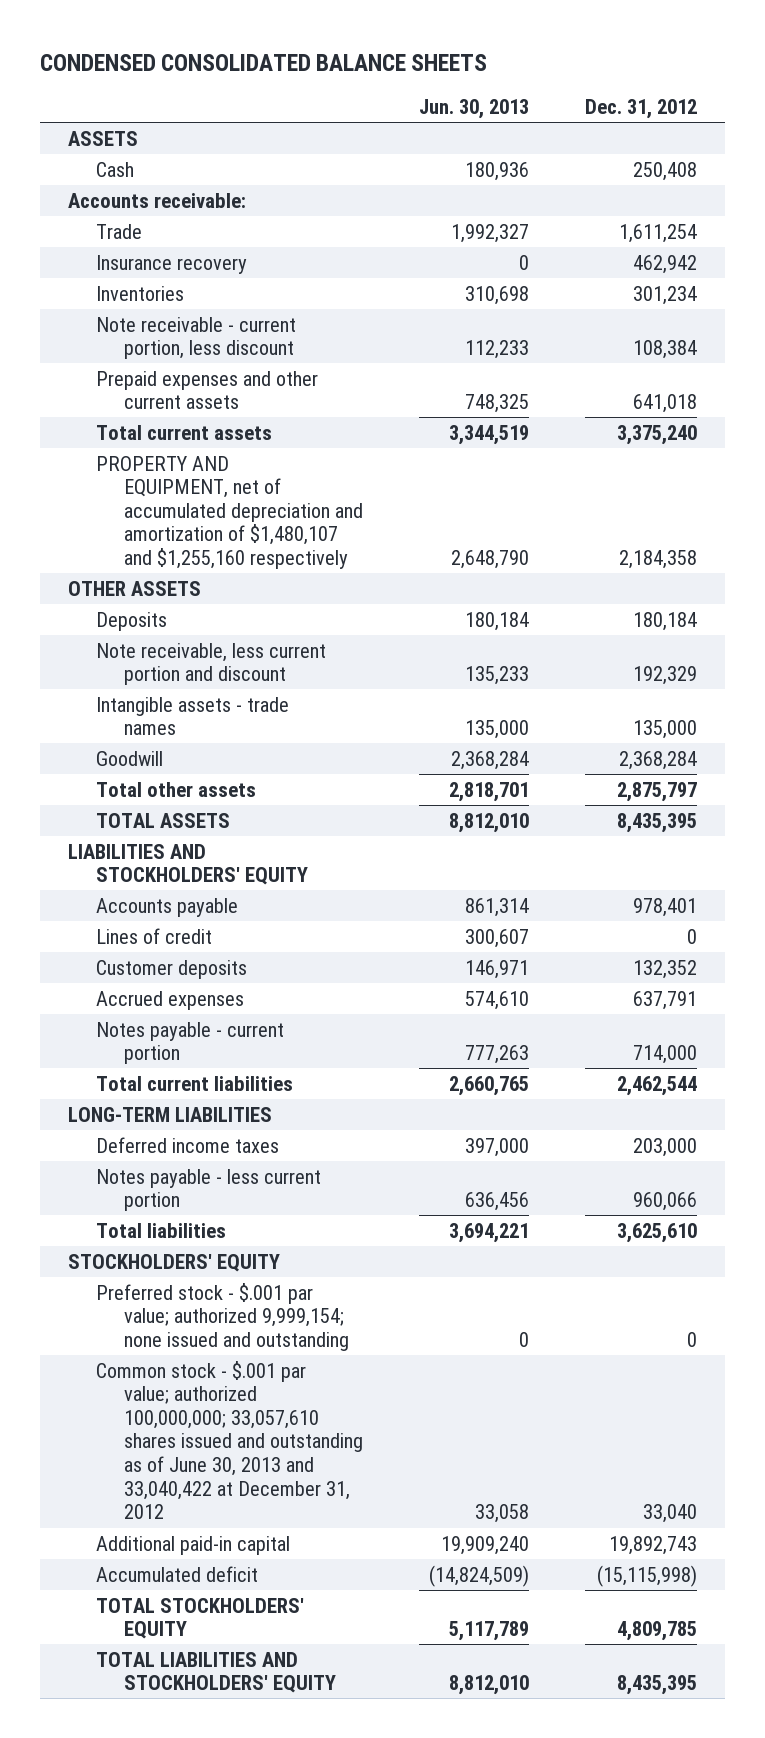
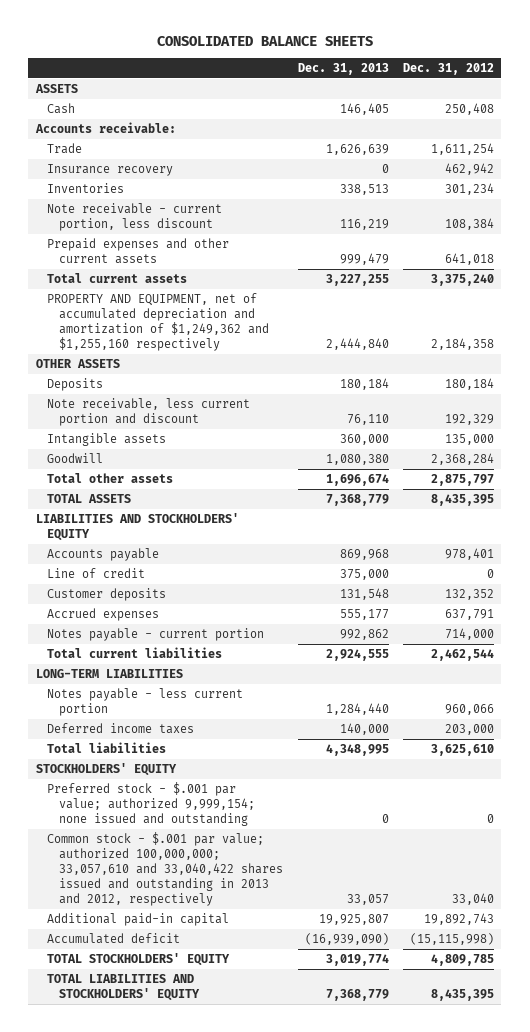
[39,54,487,72] CONDENSED CONSOLIDATED BALANCE SHEETS -> [156,36,373,47] CONSOLIDATED BALANCE SHEETS
[418,99,529,120] Jun. 30, 2013 -> none
none -> [297,63,389,76] Dec. 31, 2013
[95,455,363,570] PROPERTY AND EQUIPMENT, net of accumulated depreciation and amortization of $1,480,107 and $1,255,160 respectively -> [47,292,270,352] PROPERTY AND EQUIPMENT, net of accumulated depreciation and amortization of $1,249,362 and $1,255,160 respectively
[95,696,289,736] Intangible assets - trade names -> [47,432,167,446] Intangible assets
[95,927,212,944] Lines of credit -> [47,567,146,578] Line of credit
[95,1136,279,1153] Deferred income taxes -> [47,722,195,734] Deferred income taxes
[95,1360,363,1520] Common stock - $.001 par value; authorized 100,000,000; 33,057,610 shares issued and outstanding as of June 30, 2013 and 33,040,422 at December 31, 2012 -> [47,831,284,907] Common stock - $.001 par value; authorized 100,000,000; 33,057,610 and 33,040,422 shares issued and outstanding in 2013 and 2012, respectively

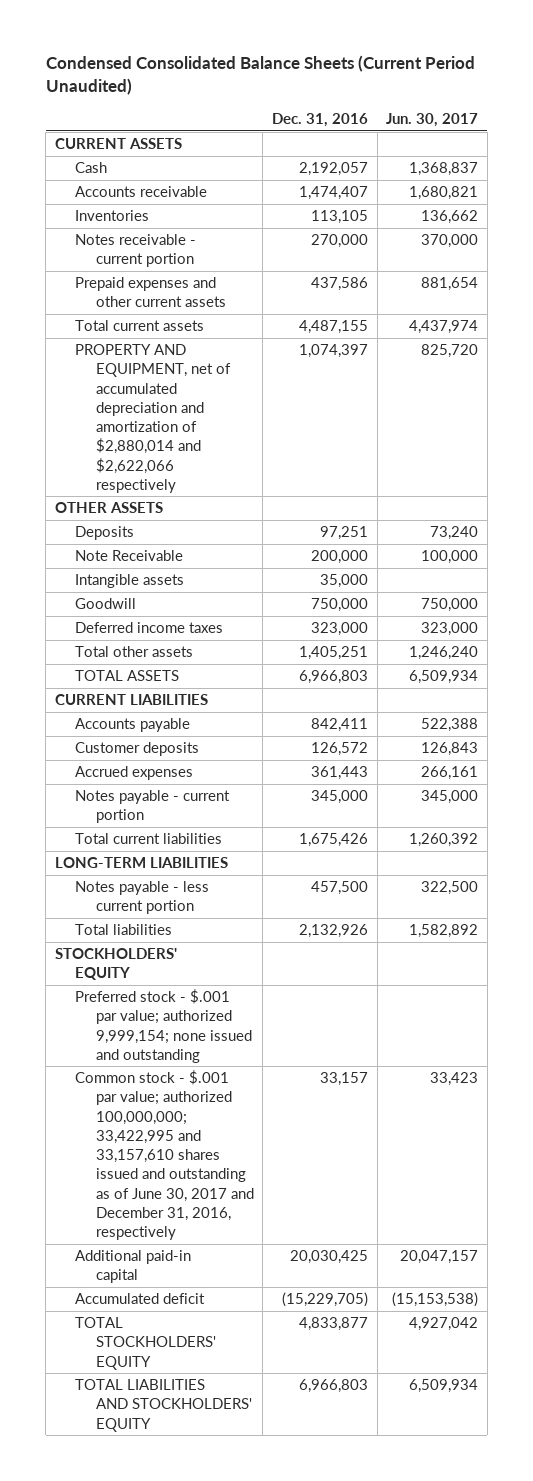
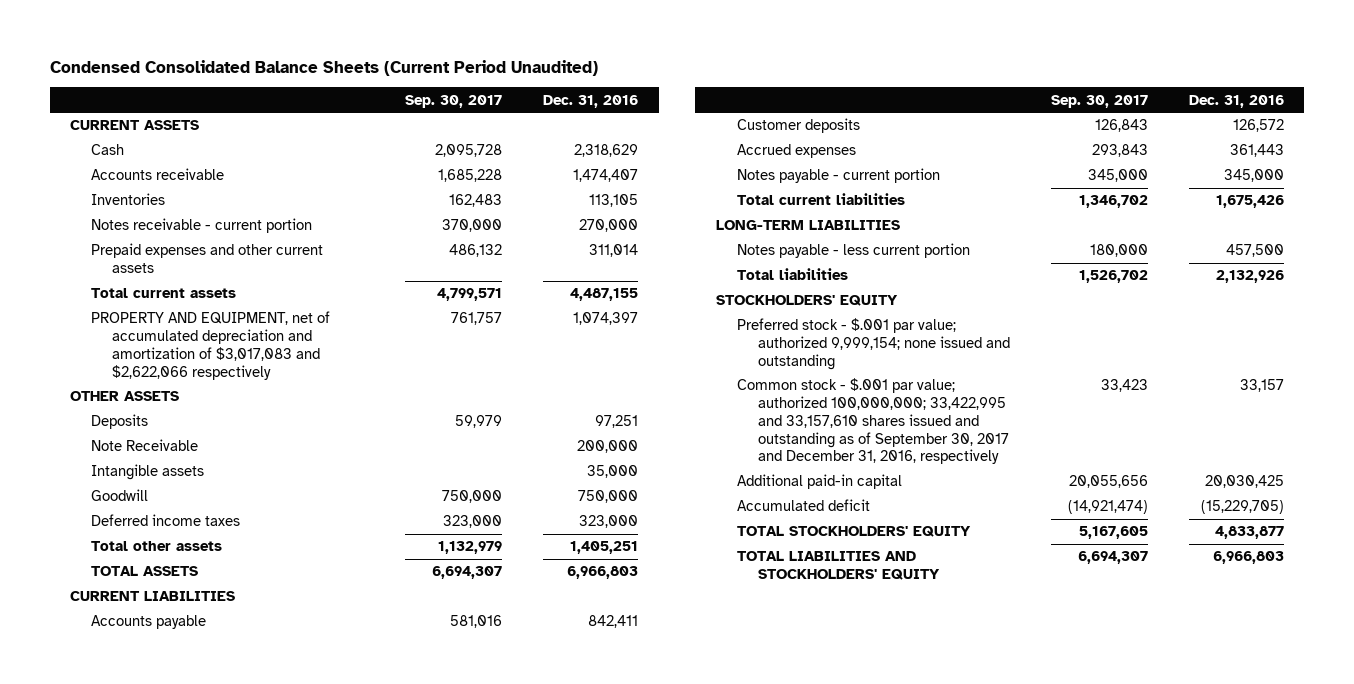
[386,113,479,128] Jun. 30, 2017 -> none
none -> [405,94,503,108] Sep. 30, 2017
[298,162,368,177] 2,192,057 -> [574,144,639,158] 2,318,629
[310,277,368,292] 437,586 -> [589,244,639,258] 311,014
[75,344,231,493] PROPERTY AND EQUIPMENT, net of accumulated depreciation and amortization of $2,880,014 and $2,622,066 respectively -> [91,311,331,380] PROPERTY AND EQUIPMENT, net of accumulated depreciation and amortization of $3,017,083 and $2,622,066 respectively
[75,1070,254,1241] Common stock - $.001 par value; authorized 100,000,000; 33,422,995 and 33,157,610 shares issued and outstanding as of June 30, 2017 and December 31, 2016, respectively -> [736,378,1009,465] Common stock - $.001 par value; authorized 100,000,000; 33,422,995 and 33,157,610 shares issued and outstanding as of September 30, 2017 and December 31, 2016, respectively

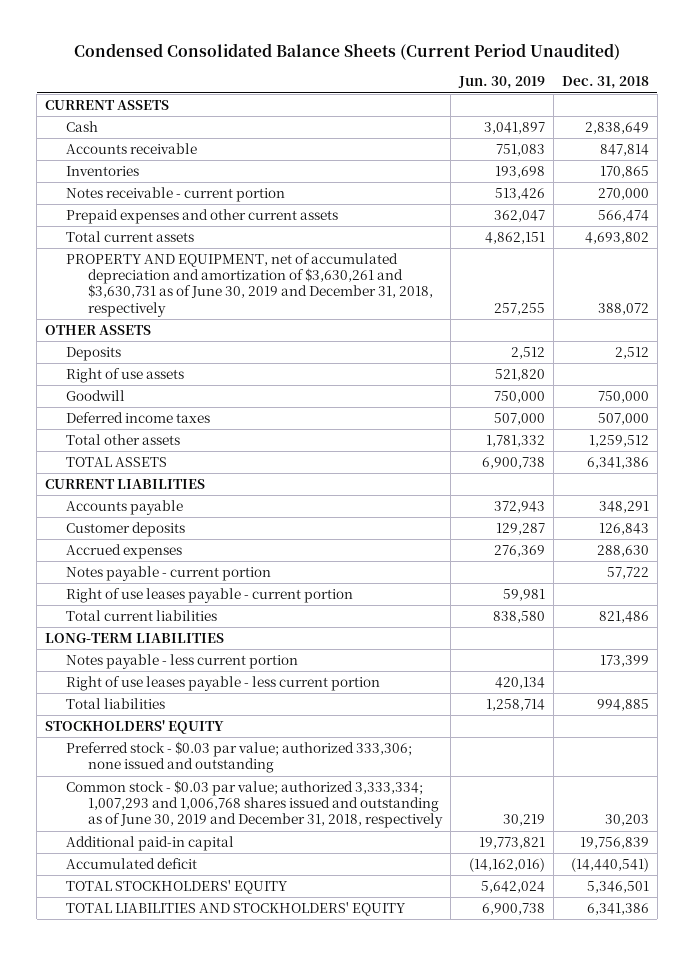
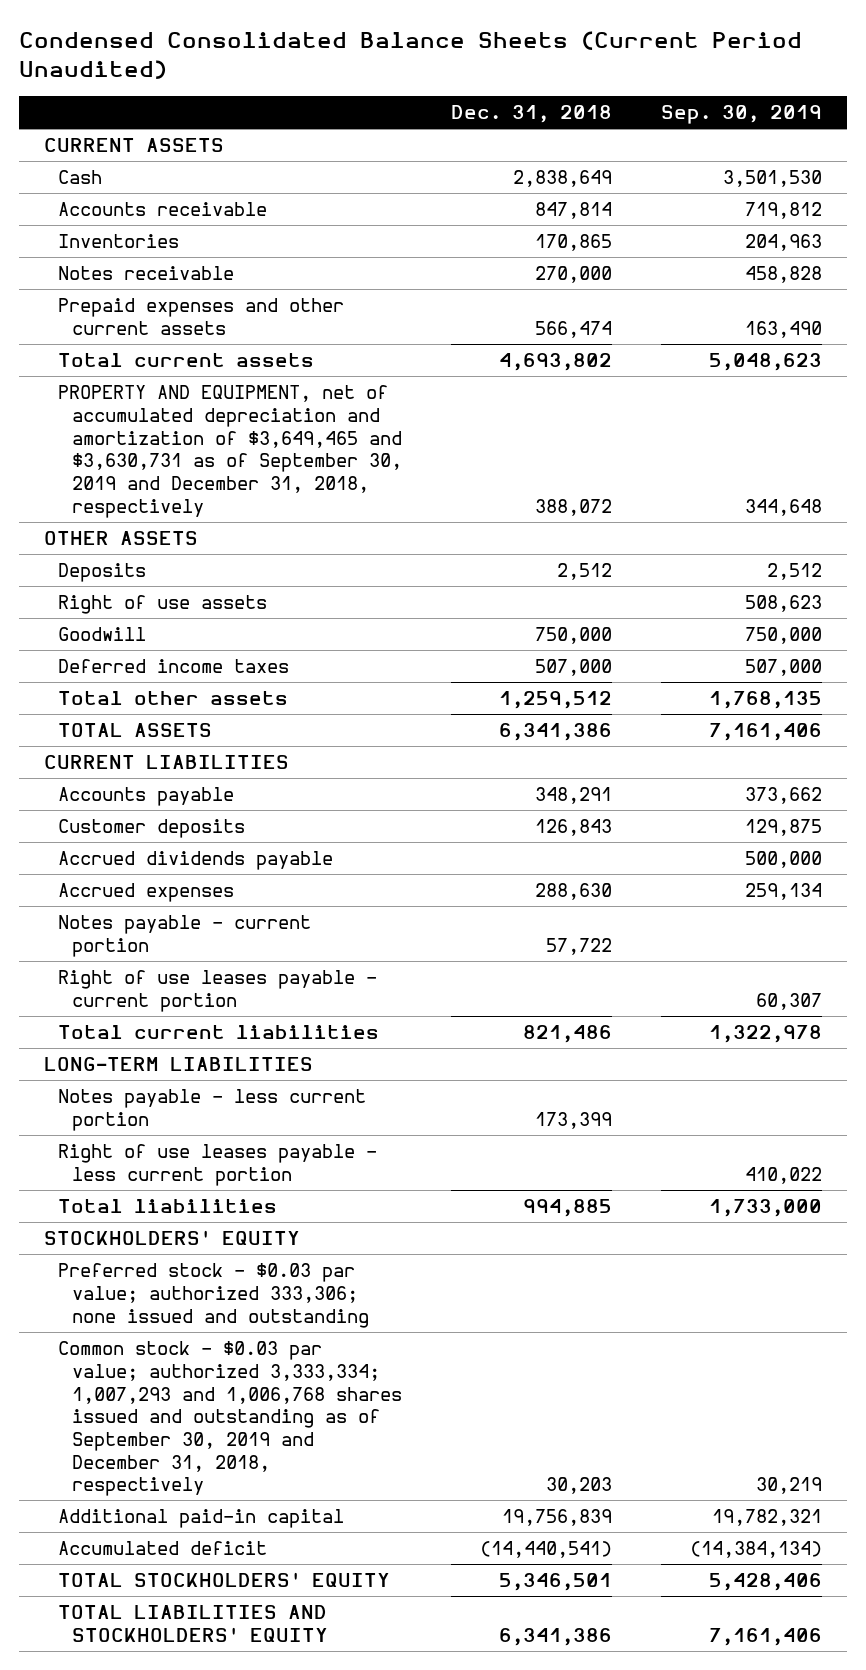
[457,76,545,90] Jun. 30, 2019 -> none
none -> [661,105,823,125] Sep. 30, 2019
[66,187,286,203] Notes receivable - current portion -> [57,266,234,281] Notes receivable
[66,253,433,317] PROPERTY AND EQUIPMENT, net of accumulated depreciation and amortization of $3,630,261 and $3,630,731 as of June 30, 2019 and December 31, 2018, respectively -> [57,385,402,518] PROPERTY AND EQUIPMENT, net of accumulated depreciation and amortization of $3,649,465 and $3,630,731 as of September 30, 2019 and December 31, 2018, respectively
none -> [57,851,333,871] Accrued dividends payable
[66,780,443,829] Common stock - $0.03 par value; authorized 3,333,334; 1,007,293 and 1,006,768 shares issued and outstanding as of June 30, 2019 and December 31, 2018, respectively -> [57,1341,402,1497] Common stock - $0.03 par value; authorized 3,333,334; 1,007,293 and 1,006,768 shares issued and outstanding as of September 30, 2019 and December 31, 2018, respectively

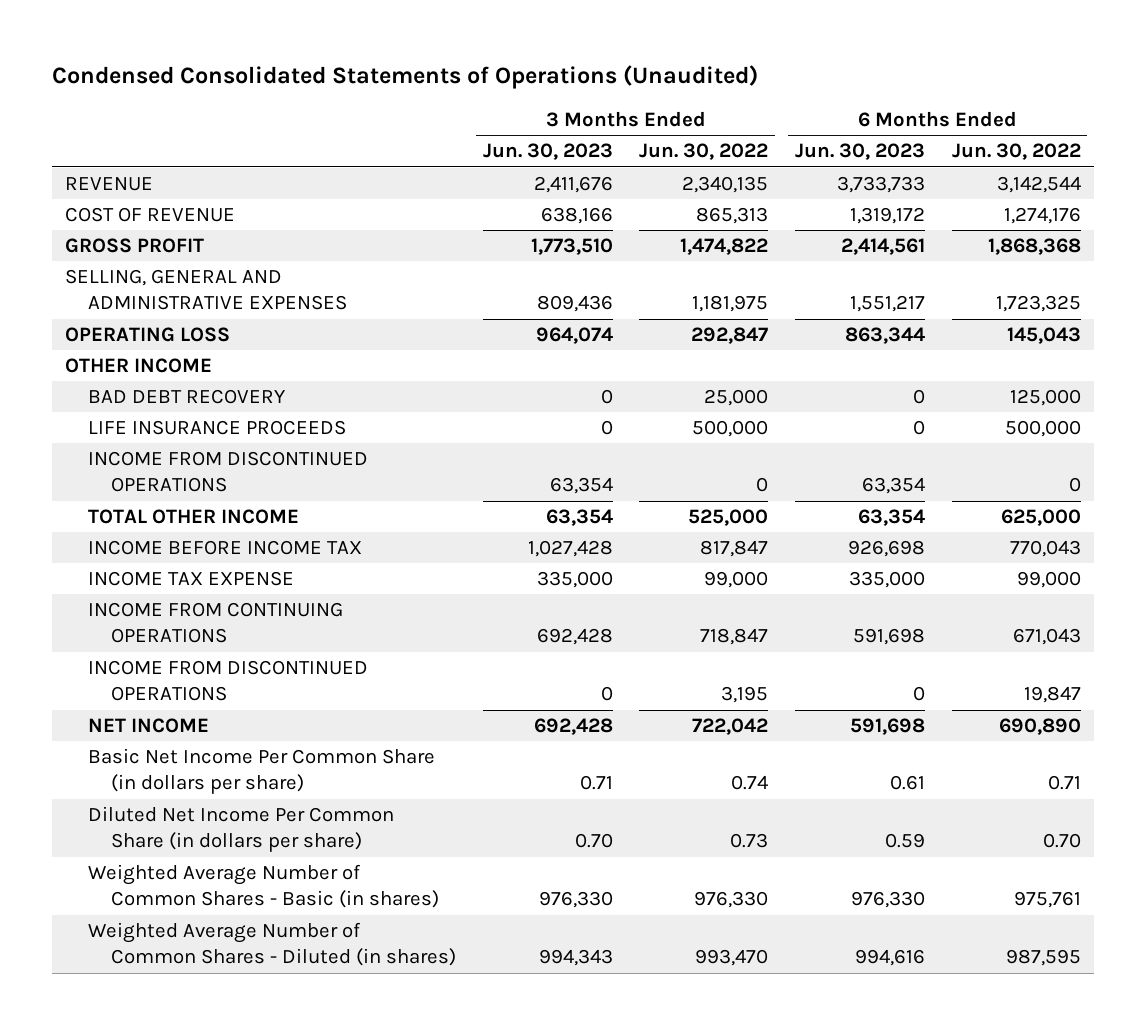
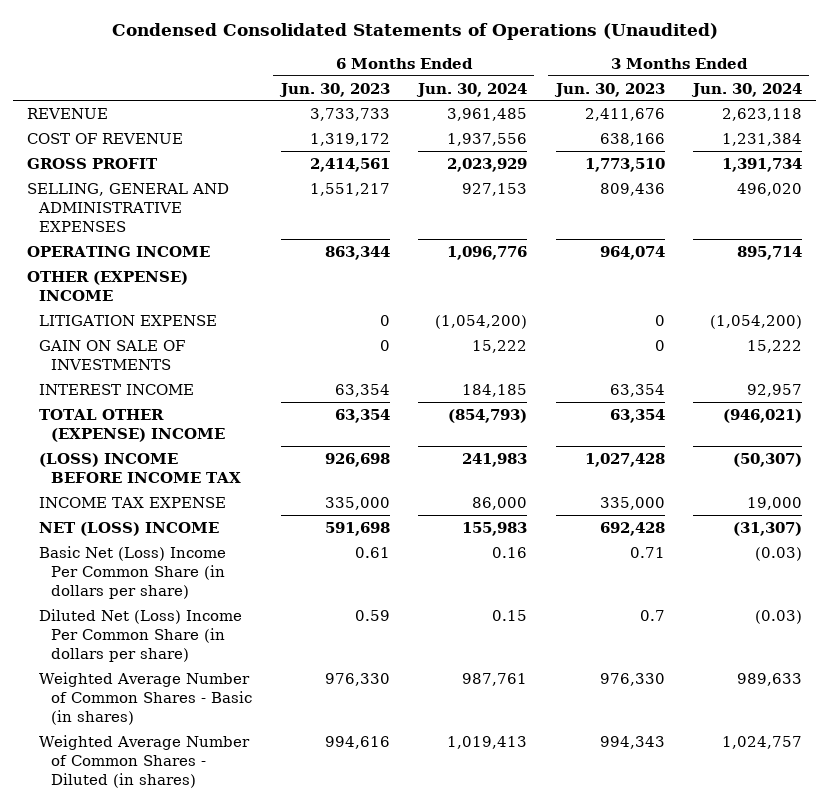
[639,143,769,161] Jun. 30, 2022 -> none
[951,143,1081,161] Jun. 30, 2022 -> none
none -> [416,82,528,97] Jun. 30, 2024
none -> [690,82,802,97] Jun. 30, 2024
[88,389,287,405] BAD DEBT RECOVERY -> none
[88,420,347,436] LIFE INSURANCE PROCEEDS -> none
[64,327,230,343] OPERATING LOSS -> [27,245,211,257] OPERATING INCOME
[64,358,212,374] OTHER INCOME -> [27,270,189,301] OTHER (EXPENSE) INCOME
none -> [39,314,218,326] LITIGATION EXPENSE
none -> [39,339,186,370] GAIN ON SALE OF INVESTMENTS
[88,451,369,493] INCOME FROM DISCONTINUED OPERATIONS -> [39,383,195,395] INTEREST INCOME
[88,509,300,525] TOTAL OTHER INCOME -> [39,408,226,442] TOTAL OTHER (EXPENSE) INCOME
[88,540,363,556] INCOME BEFORE INCOME TAX -> [39,452,242,483] (LOSS) INCOME BEFORE INCOME TAX
[88,602,344,644] INCOME FROM CONTINUING OPERATIONS -> none
[88,660,369,702] INCOME FROM DISCONTINUED OPERATIONS -> none
[88,718,210,734] NET INCOME -> [39,521,220,536] NET (LOSS) INCOME
[88,748,436,795] Basic Net Income Per Common Share (in dollars per share) -> [39,545,227,599] Basic Net (Loss) Income Per Common Share (in dollars per share)
[88,806,395,853] Diluted Net Income Per Common Share (in dollars per share) -> [39,608,243,662] Diluted Net (Loss) Income Per Common Share (in dollars per share)
[574,833,613,849] 0.70 -> [639,609,665,621] 0.7

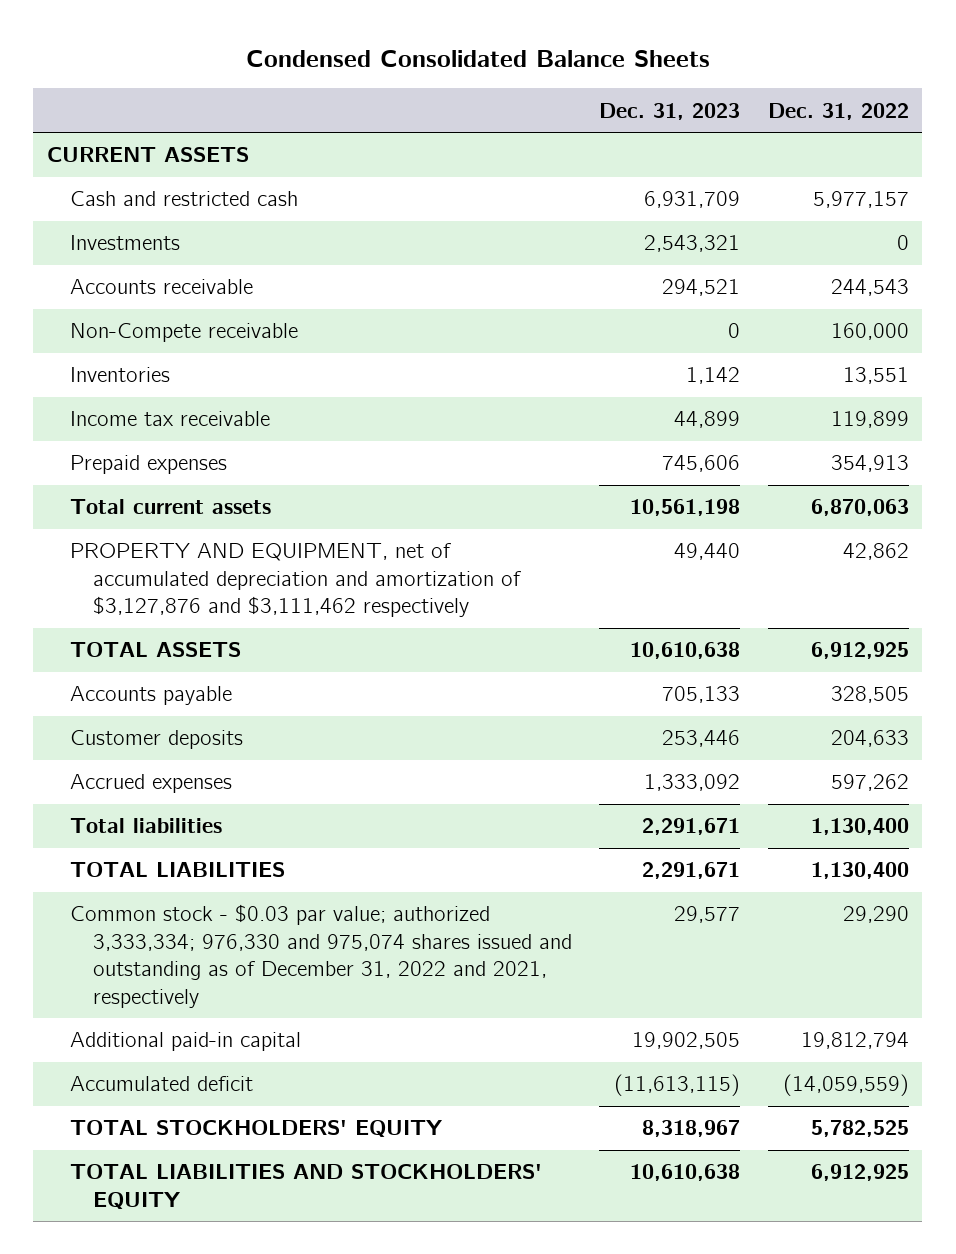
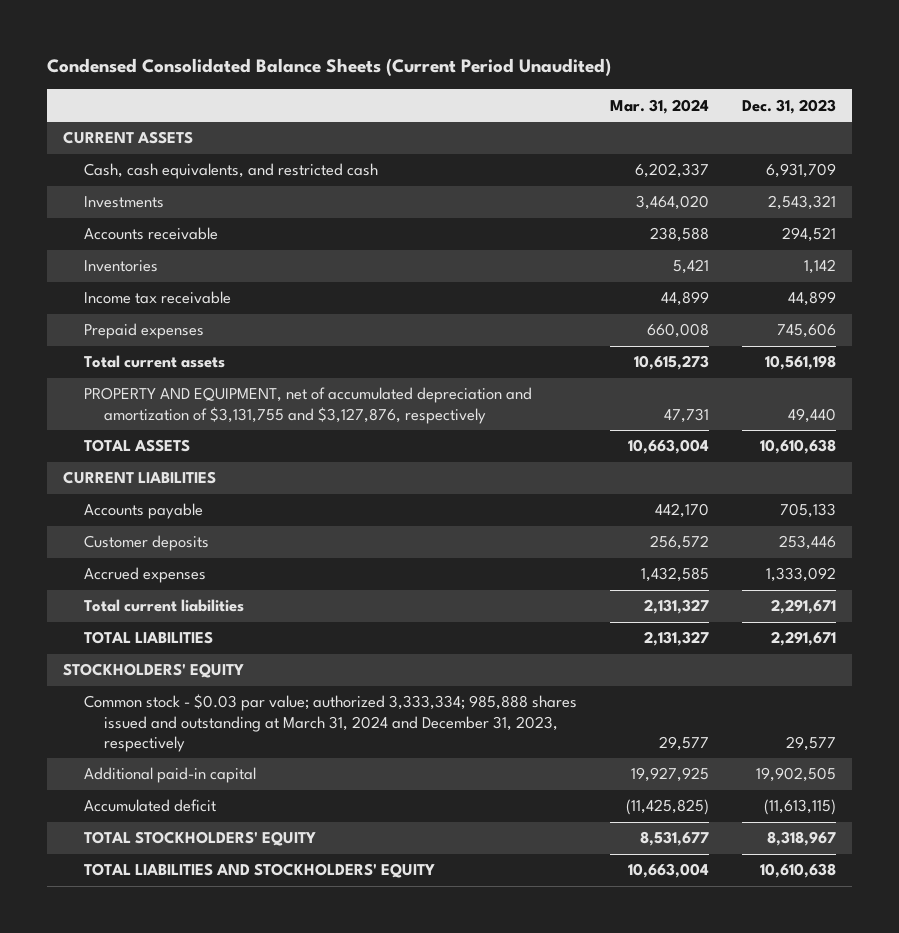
[245,49,710,67] Condensed Consolidated Balance Sheets -> [46,58,611,77] Condensed Consolidated Balance Sheets (Current Period Unaudited)
[767,102,909,120] Dec. 31, 2022 -> none
none -> [609,98,709,114] Mar. 31, 2024
[69,191,298,207] Cash and restricted cash -> [83,163,378,180] Cash, cash equivalents, and restricted cash
[69,323,298,343] Non-Compete receivable -> none
[69,543,522,618] PROPERTY AND EQUIPMENT, net of accumulated depreciation and amortization of $3,127,876 and $3,111,462 respectively -> [83,387,532,424] PROPERTY AND EQUIPMENT, net of accumulated depreciation and amortization of $3,131,755 and $3,127,876, respectively
none -> [63,471,217,485] CURRENT LIABILITIES
[69,818,222,834] Total liabilities -> [83,599,244,613] Total current liabilities
none -> [63,663,245,679] STOCKHOLDERS' EQUITY
[69,904,573,1008] Common stock - $0.03 par value; authorized 3,333,334; 976,330 and 975,074 shares issued and outstanding as of December 31, 2022 and 2021, respectively -> [83,694,577,752] Common stock - $0.03 par value; authorized 3,333,334; 985,888 shares issued and outstanding at March 31, 2024 and December 31, 2023, respectively

